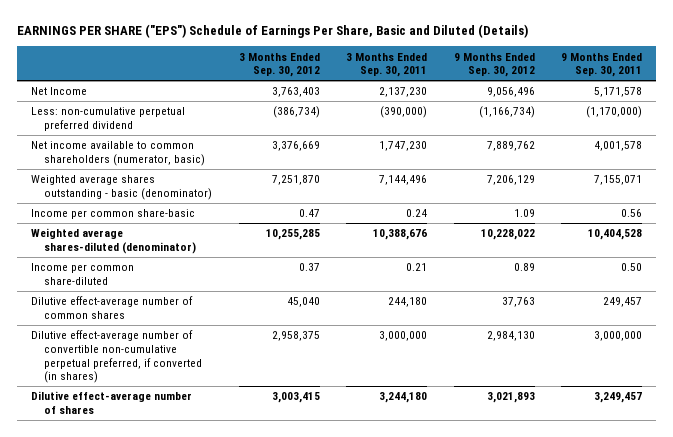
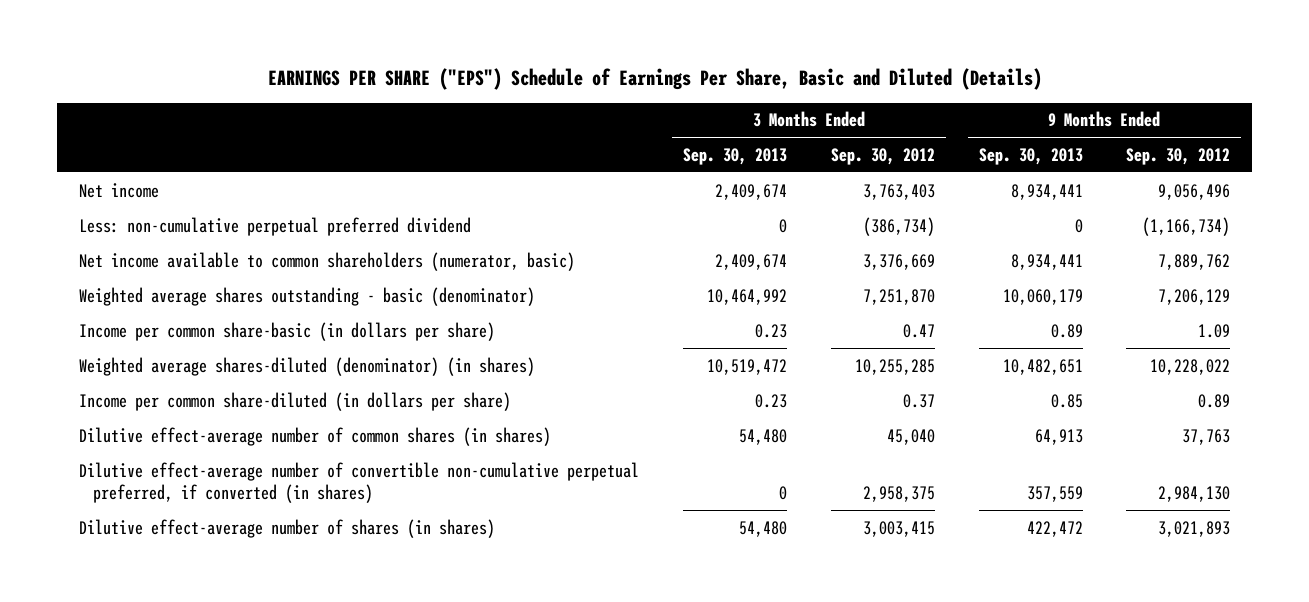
[346,52,428,78] 3 Months Ended Sep. 30, 2011 -> none
[561,52,643,78] 9 Months Ended Sep. 30, 2011 -> none
none -> [682,147,787,165] Sep. 30, 2013
none -> [978,147,1083,165] Sep. 30, 2013
[30,87,87,96] Net Income -> [78,182,159,198] Net income
[30,209,195,220] Income per common share-basic -> [78,321,495,341] Income per common share-basic (in dollars per share)
[30,228,197,254] Weighted average shares-diluted (denominator) -> [78,356,535,376] Weighted average shares-diluted (denominator) (in shares)
[30,263,134,285] Income per common share-diluted -> [78,391,511,411] Income per common share-diluted (in dollars per share)
[30,296,193,319] Dilutive effect-average number of common shares -> [78,426,551,446] Dilutive effect-average number of common shares (in shares)
[30,391,192,414] Dilutive effect-average number of shares -> [78,518,495,538] Dilutive effect-average number of shares (in shares)

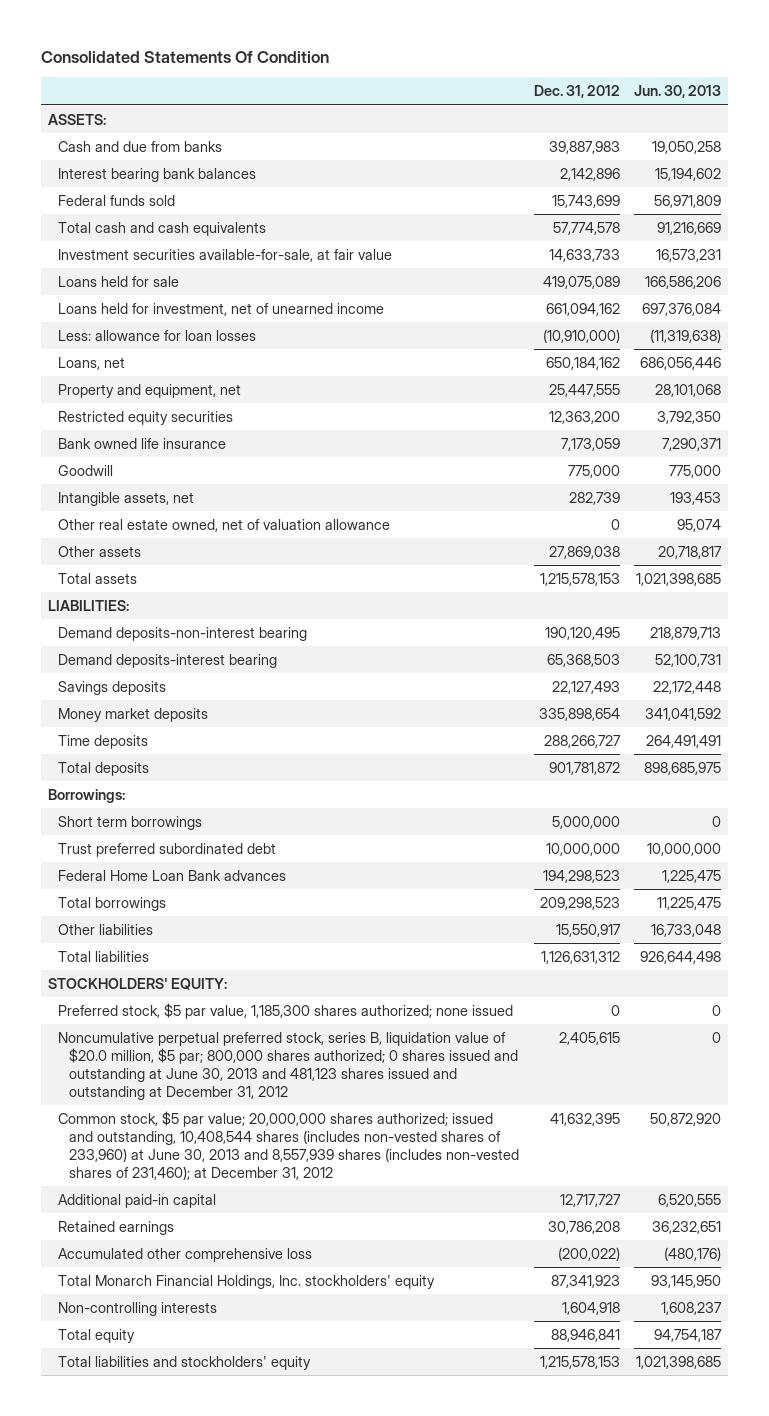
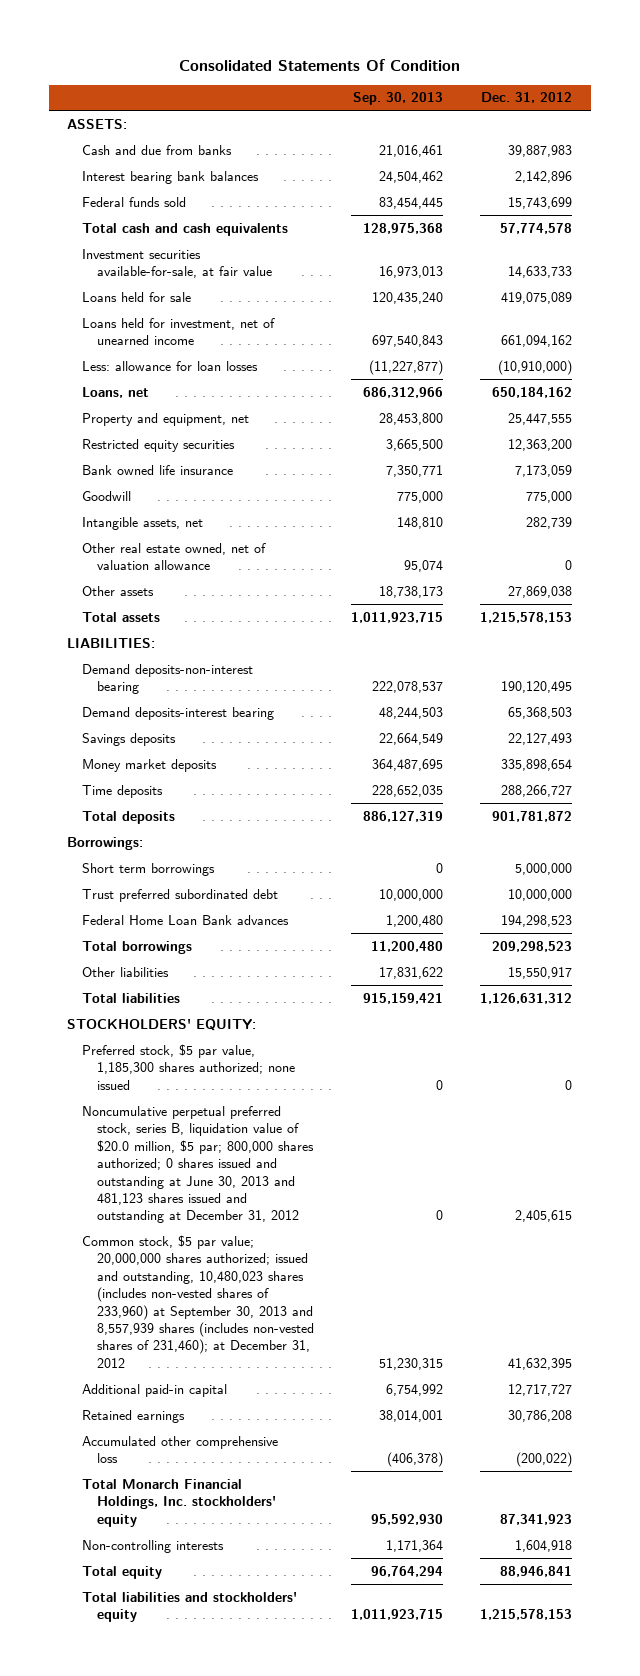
[634,85,722,99] Jun. 30, 2013 -> none
none -> [352,92,443,106] Sep. 30, 2013
[58,1110,520,1180] Common stock, $5 par value; 20,000,000 shares authorized; issued and outstanding, 10,408,544 shares (includes non-vested shares of 233,960) at June 30, 2013 and 8,557,939 shares (includes non-vested shares of 231,460); at December 31, 2012 -> [82,1234,314,1368] Common stock, $5 par value; 20,000,000 shares authorized; issued and outstanding, 10,480,023 shares (includes non-vested shares of 233,960) at September 30, 2013 and 8,557,939 shares (includes non-vested shares of 231,460); at December 31, 2012

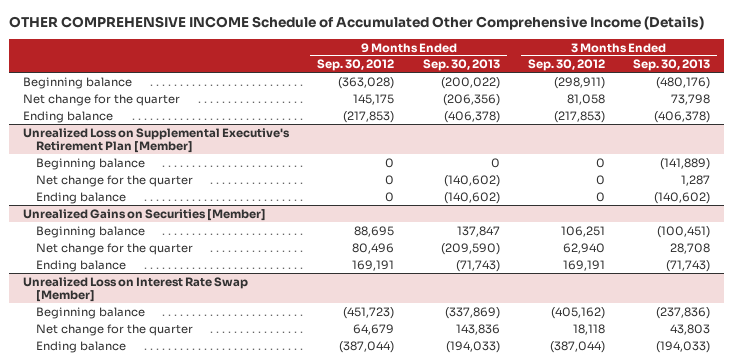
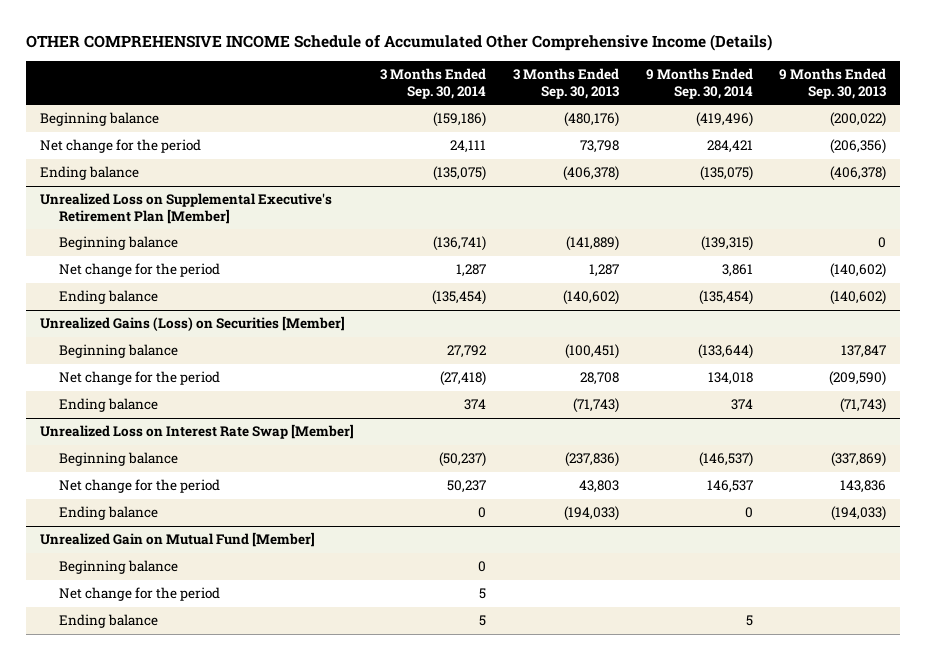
[317,59,395,72] Sep. 30, 2012 -> none
[527,59,605,72] Sep. 30, 2012 -> none
none -> [380,67,487,99] 3 Months Ended Sep. 30, 2014
none -> [645,67,753,99] 9 Months Ended Sep. 30, 2014
[23,93,181,106] Net change for the quarter -> [39,139,201,154] Net change for the period
[35,174,193,187] Net change for the quarter -> [58,263,220,278] Net change for the period
[23,208,267,221] Unrealized Gains on Securities [Member] -> [39,316,345,332] Unrealized Gains (Loss) on Securities [Member]
[35,242,193,255] Net change for the quarter -> [58,371,220,386] Net change for the period
[35,323,193,336] Net change for the quarter -> [58,479,220,494] Net change for the period
none -> [39,532,315,548] Unrealized Gain on Mutual Fund [Member]
none -> [58,560,178,575] Beginning balance
none -> [58,587,220,602] Net change for the period
none -> [58,614,158,629] Ending balance

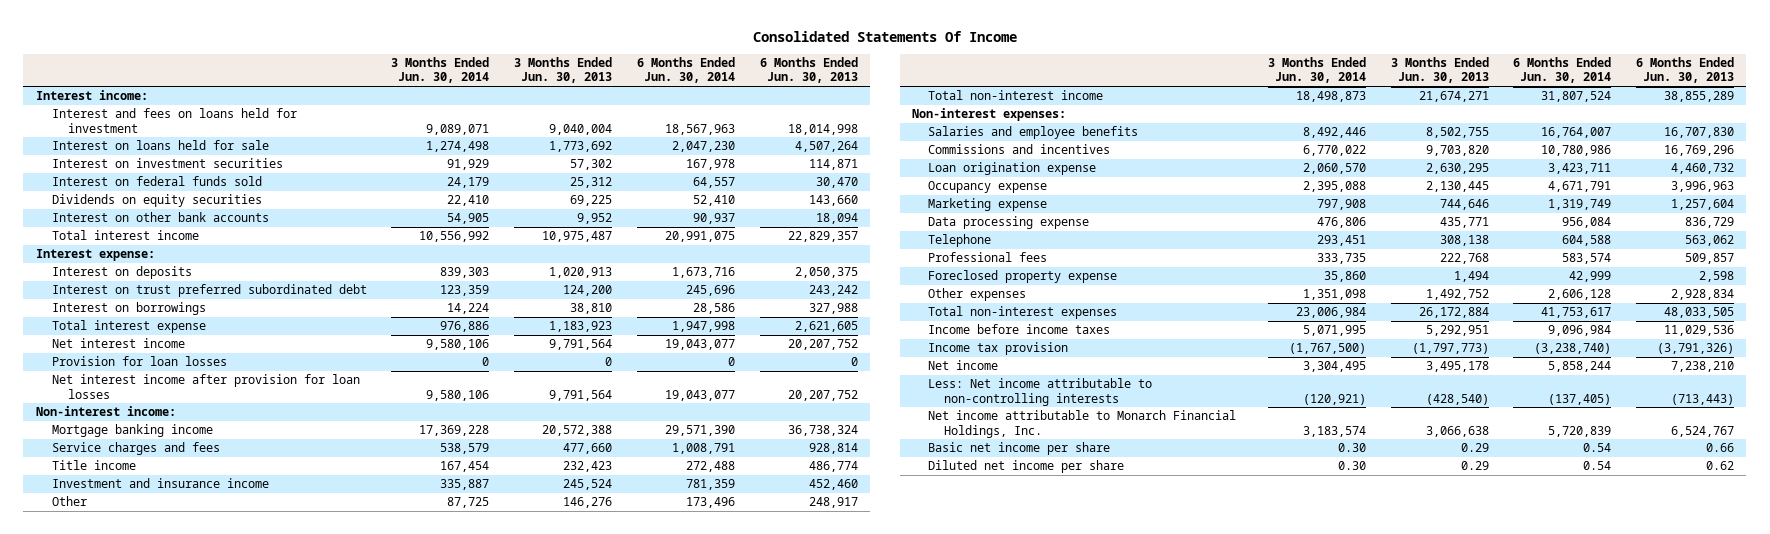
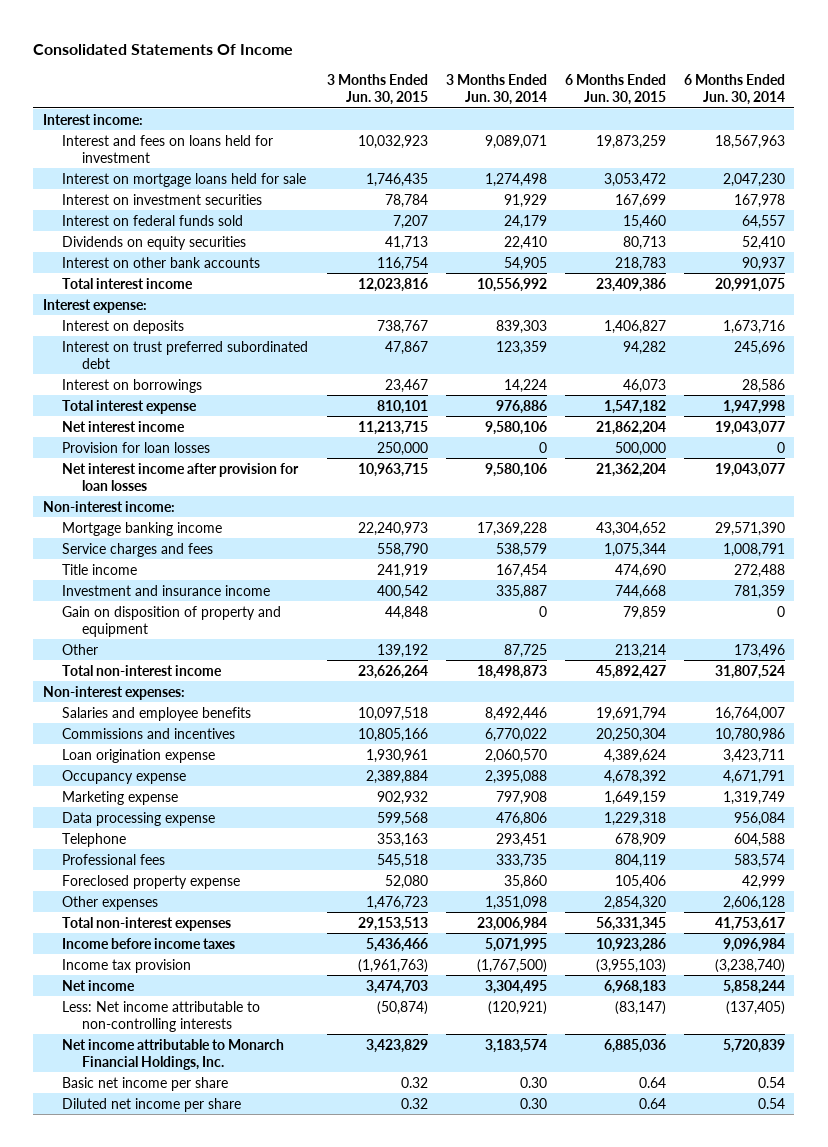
[514,57,613,84] 3 Months Ended Jun. 30, 2013 -> none
[759,57,858,84] 6 Months Ended Jun. 30, 2013 -> none
none -> [326,74,428,106] 3 Months Ended Jun. 30, 2015
none -> [564,74,666,106] 6 Months Ended Jun. 30, 2015
[51,140,269,151] Interest on loans held for sale -> [62,172,307,187] Interest on mortgage loans held for sale
none -> [62,605,282,637] Gain on disposition of property and equipment

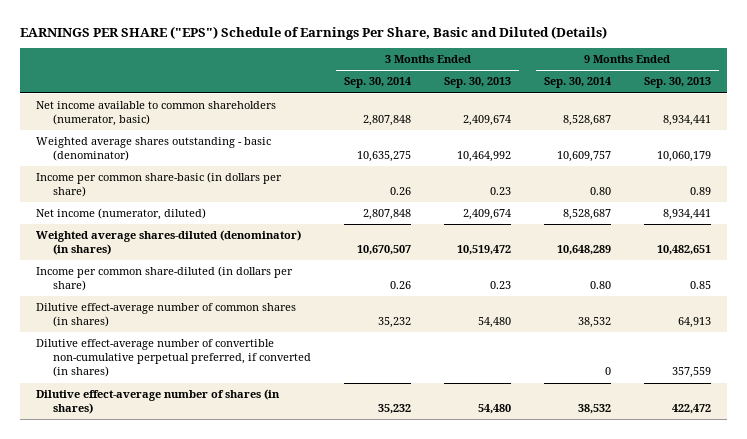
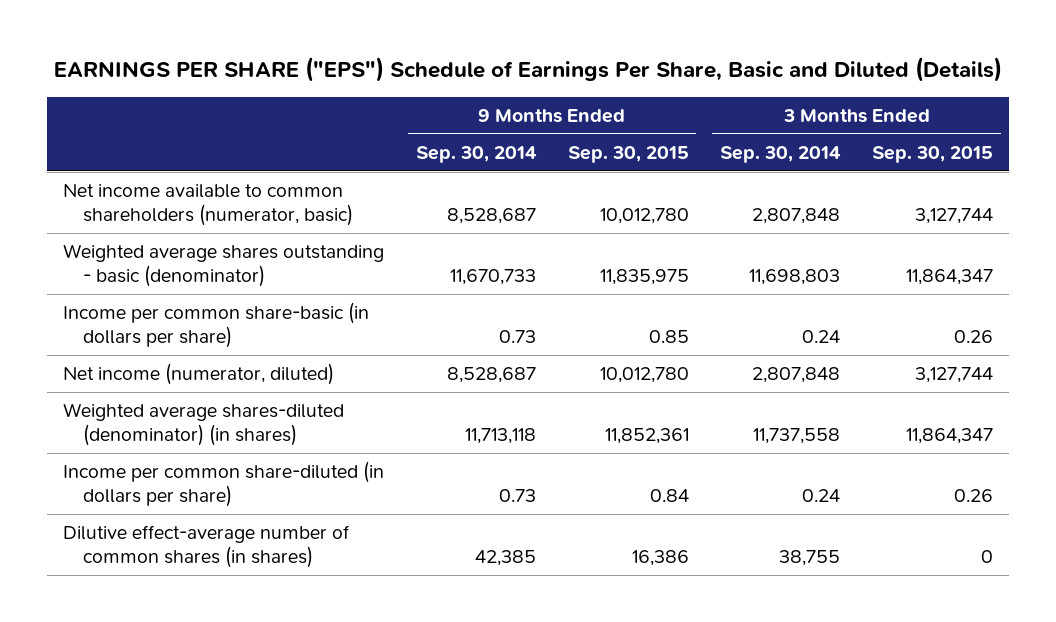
[444,77,512,89] Sep. 30, 2013 -> none
[643,77,711,89] Sep. 30, 2013 -> none
none -> [567,146,689,164] Sep. 30, 2015
none -> [872,146,994,164] Sep. 30, 2015
[357,151,412,163] 10,635,275 -> [749,269,841,286] 11,698,803
[556,151,611,163] 10,609,757 -> [449,269,536,286] 11,670,733
[390,187,412,196] 0.26 -> [802,330,841,344] 0.24
[589,187,611,196] 0.80 -> [498,330,536,344] 0.73
[36,339,312,378] Dilutive effect-average number of convertible non-cumulative perpetual preferred, if converted (in shares) -> none
[36,389,281,415] Dilutive effect-average number of shares (in shares) -> none
[357,245,412,256] 10,670,507 -> [753,428,841,445] 11,737,558
[556,245,611,256] 10,648,289 -> [464,428,536,445] 11,713,118
[390,281,412,290] 0.26 -> [802,489,841,503] 0.24
[589,281,611,290] 0.80 -> [498,489,536,503] 0.73
[378,317,412,329] 35,232 -> [779,550,841,567] 38,755
[577,317,611,329] 38,532 -> [474,550,536,567] 42,385

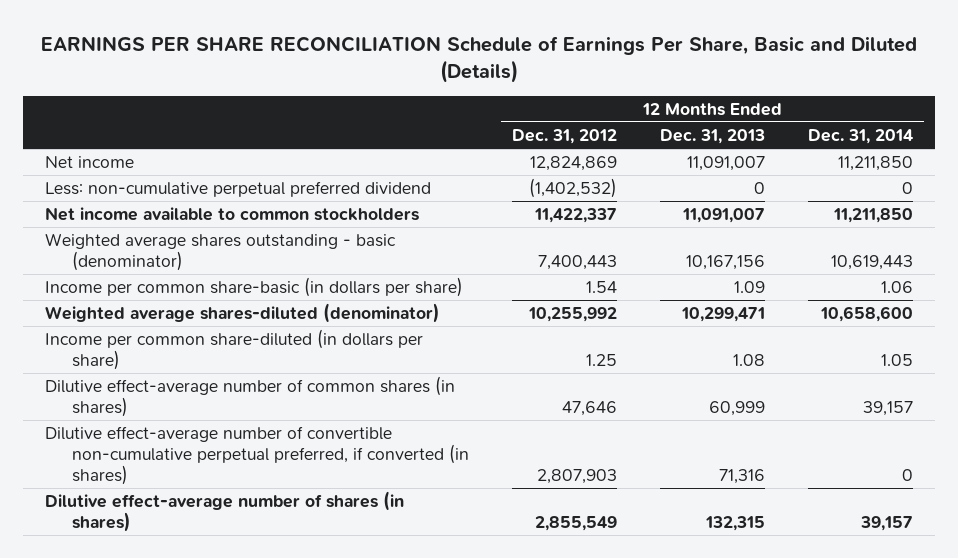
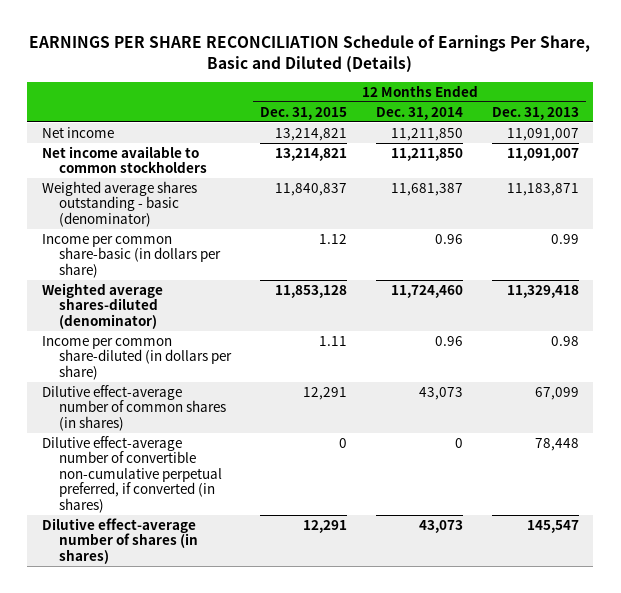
[512,128,618,144] Dec. 31, 2012 -> none
none -> [260,106,348,120] Dec. 31, 2015
[44,181,431,198] Less: non-cumulative perpetual preferred dividend -> none
[686,255,766,271] 10,167,156 -> [506,182,579,196] 11,183,871
[831,255,914,271] 10,619,443 -> [391,182,464,196] 11,681,387
[734,281,766,294] 1.09 -> [550,233,579,244] 0.99
[881,281,914,294] 1.06 -> [435,233,464,244] 0.96
[681,307,766,323] 10,299,471 -> [506,284,579,298] 11,329,418
[820,306,914,323] 10,658,600 -> [391,284,464,298] 11,724,460
[733,354,766,367] 1.08 -> [550,335,579,346] 0.98
[881,354,914,367] 1.05 -> [435,335,464,346] 0.96
[709,401,766,417] 60,999 -> [534,386,579,400] 67,099
[863,401,914,417] 39,157 -> [419,386,464,400] 43,073
[719,469,766,485] 71,316 -> [534,437,579,451] 78,448
[705,516,766,532] 132,315 -> [526,519,579,533] 145,547
[860,516,914,532] 39,157 -> [419,519,464,533] 43,073

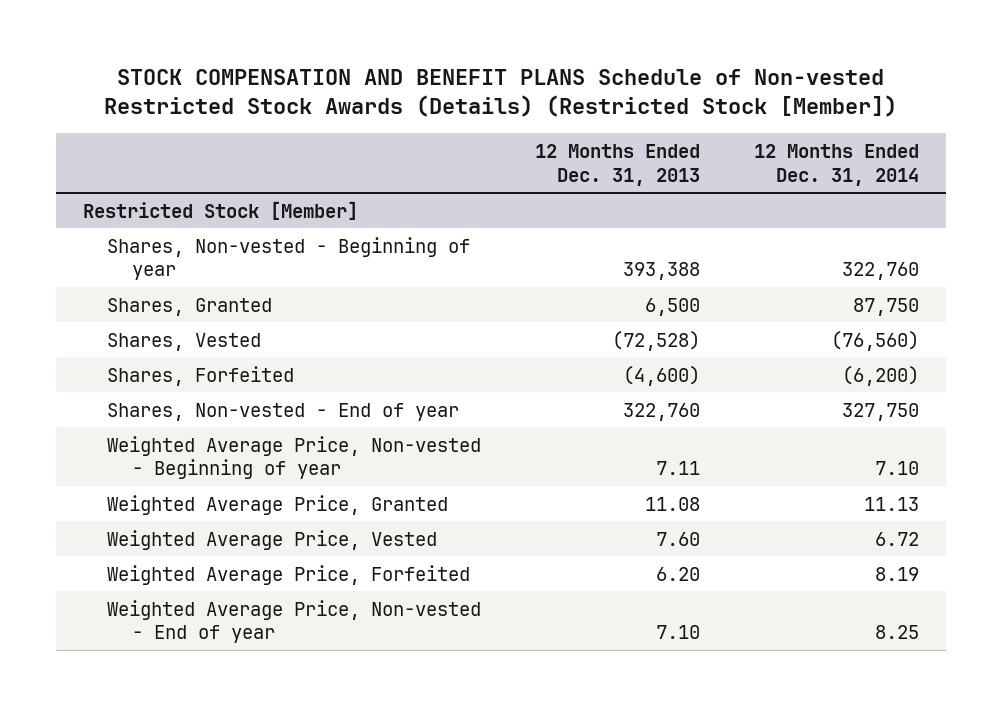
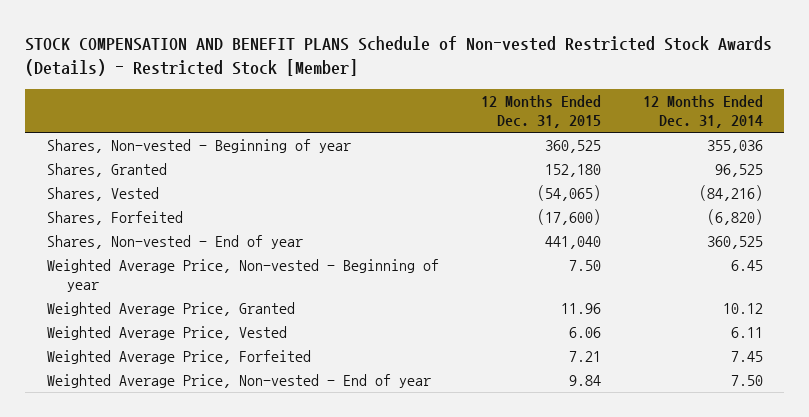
[103,68,897,118] STOCK COMPENSATION AND BENEFIT PLANS Schedule of Non-vested Restricted Stock Awards (Details) (Restricted Stock [Member]) -> [25,36,773,77] STOCK COMPENSATION AND BENEFIT PLANS Schedule of Non-vested Restricted Stock Awards (Details) - Restricted Stock [Member]
[535,143,701,186] 12 Months Ended Dec. 31, 2013 -> none
none -> [480,94,601,128] 12 Months Ended Dec. 31, 2015
[82,200,358,220] Restricted Stock [Member] -> none
[842,262,920,281] 322,760 -> [706,140,763,154] 355,036
[853,297,920,316] 87,750 -> [714,164,763,178] 96,525
[831,330,920,351] (76,560) -> [698,185,763,202] (84,216)
[842,365,920,386] (6,200) -> [706,209,763,226] (6,820)
[842,402,920,421] 327,750 -> [706,236,763,250] 360,525
[875,461,920,476] 7.10 -> [730,260,763,272] 6.45
[864,496,920,511] 11.13 -> [722,303,763,315] 10.12
[875,531,920,546] 6.72 -> [730,327,763,339] 6.11
[875,566,920,581] 8.19 -> [730,351,763,363] 7.45
[875,625,920,640] 8.25 -> [730,375,763,387] 7.50

